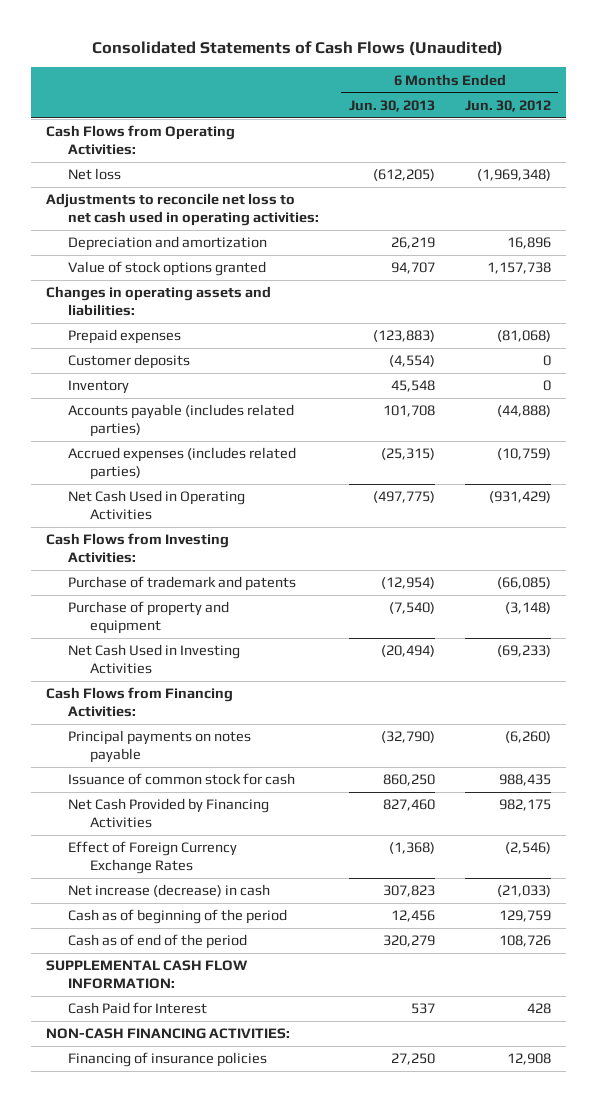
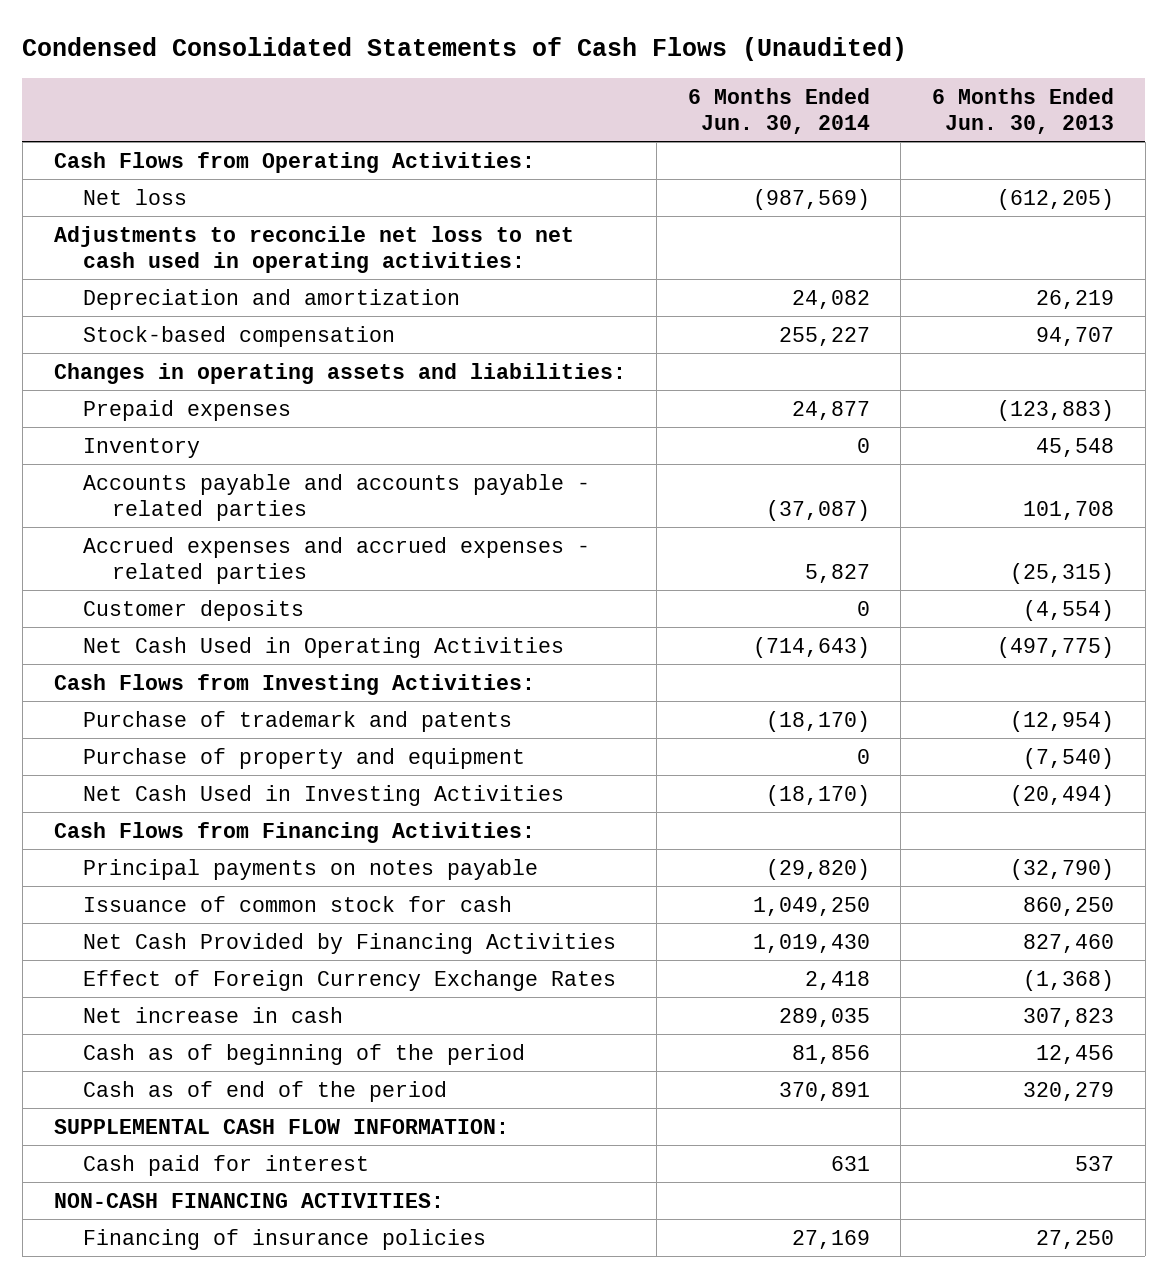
[92,41,504,57] Consolidated Statements of Cash Flows (Unaudited) -> [22,37,908,62] Condensed Consolidated Statements of Cash Flows (Unaudited)
[464,99,551,112] Jun. 30, 2012 -> none
none -> [687,87,870,134] 6 Months Ended Jun. 30, 2014
[67,261,266,277] Value of stock options granted -> [82,325,395,347] Stock-based compensation
[67,404,294,437] Accounts payable (includes related parties) -> [82,473,590,521] Accounts payable and accounts payable - related parties
[67,447,296,480] Accrued expenses (includes related parties) -> [82,536,590,584] Accrued expenses and accrued expenses - related parties
[67,354,190,370] Customer deposits -> [82,599,304,621] Customer deposits
[67,884,270,898] Net increase (decrease) in cash -> [82,1006,343,1023] Net increase in cash
[67,1002,207,1015] Cash Paid for Interest -> [82,1154,369,1176] Cash paid for interest

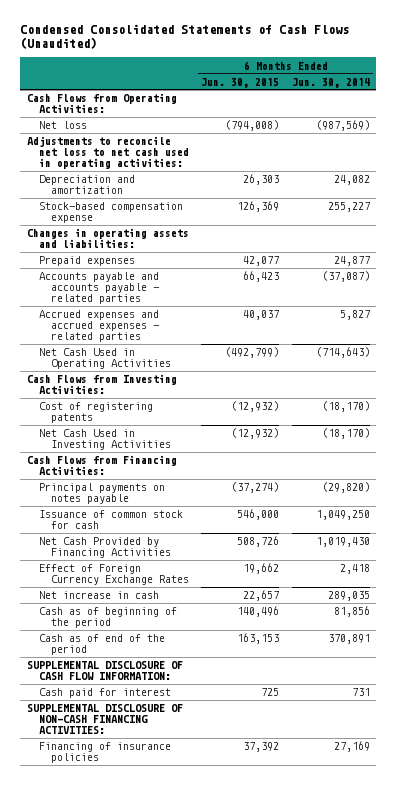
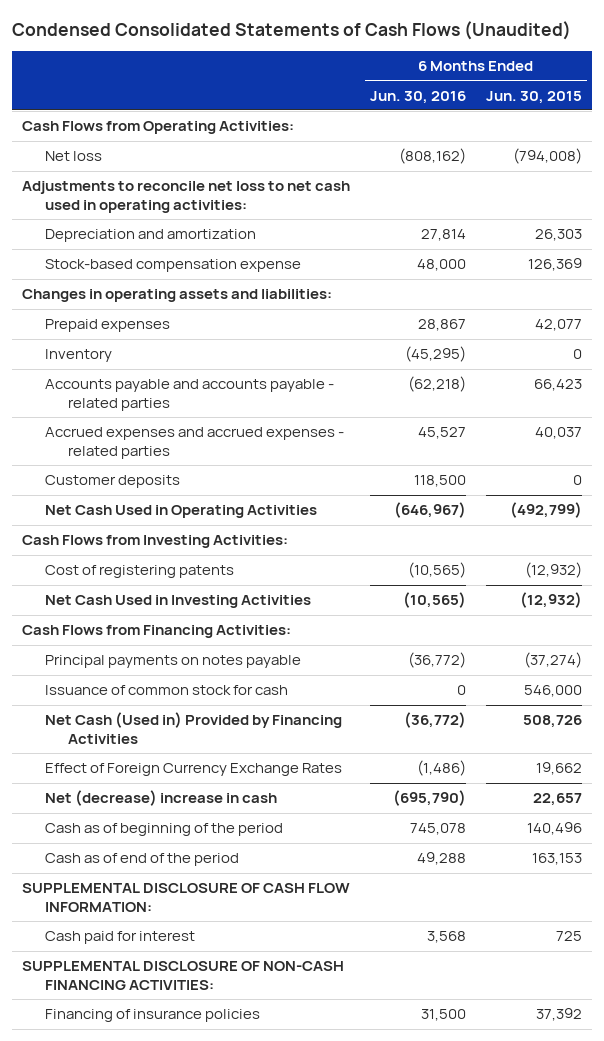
[291,77,370,88] Jun. 30, 2014 -> none
none -> [370,90,467,104] Jun. 30, 2016
none -> [45,349,113,363] Inventory
none -> [45,475,181,489] Customer deposits
[38,537,171,559] Net Cash Provided by Financing Activities -> [45,712,343,744] Net Cash (Used in) Provided by Financing Activities
[38,591,159,600] Net increase in cash -> [45,790,278,807] Net (decrease) increase in cash

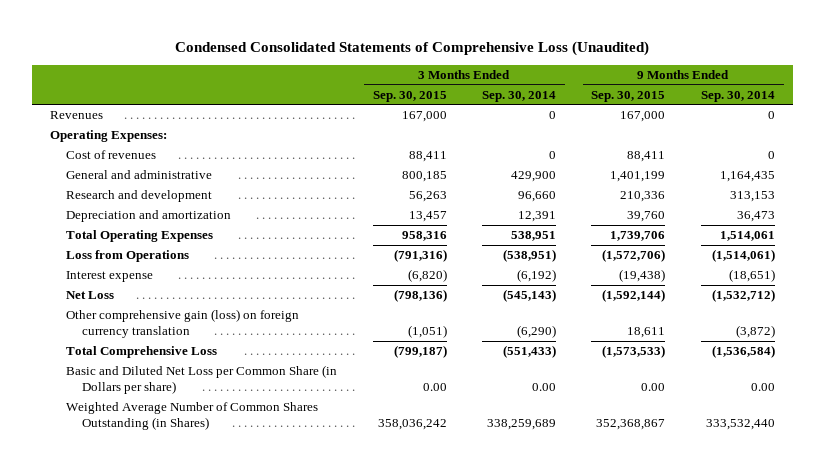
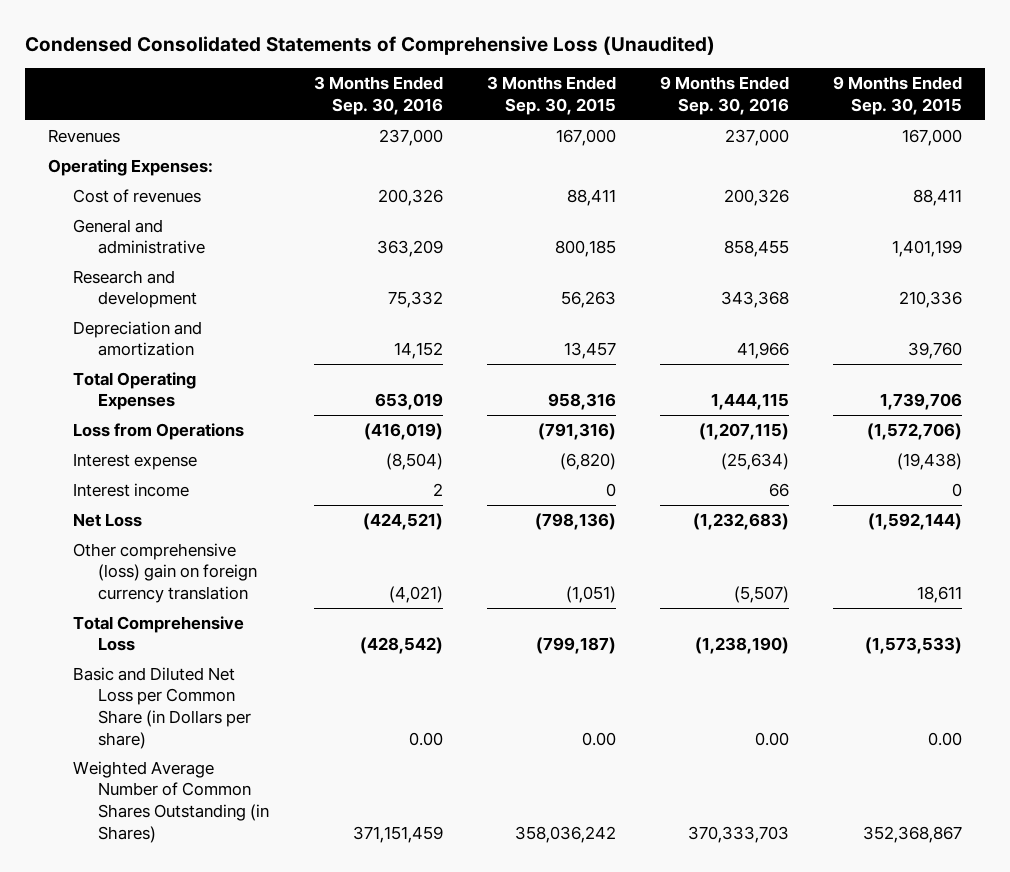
[482,90,557,102] Sep. 30, 2014 -> none
[700,90,775,102] Sep. 30, 2014 -> none
none -> [313,76,443,115] 3 Months Ended Sep. 30, 2016
none -> [660,76,790,115] 9 Months Ended Sep. 30, 2016
none -> [72,482,189,497] Interest income
[66,308,300,339] Other comprehensive gain (loss) on foreign currency translation -> [72,542,258,603] Other comprehensive (loss) gain on foreign currency translation

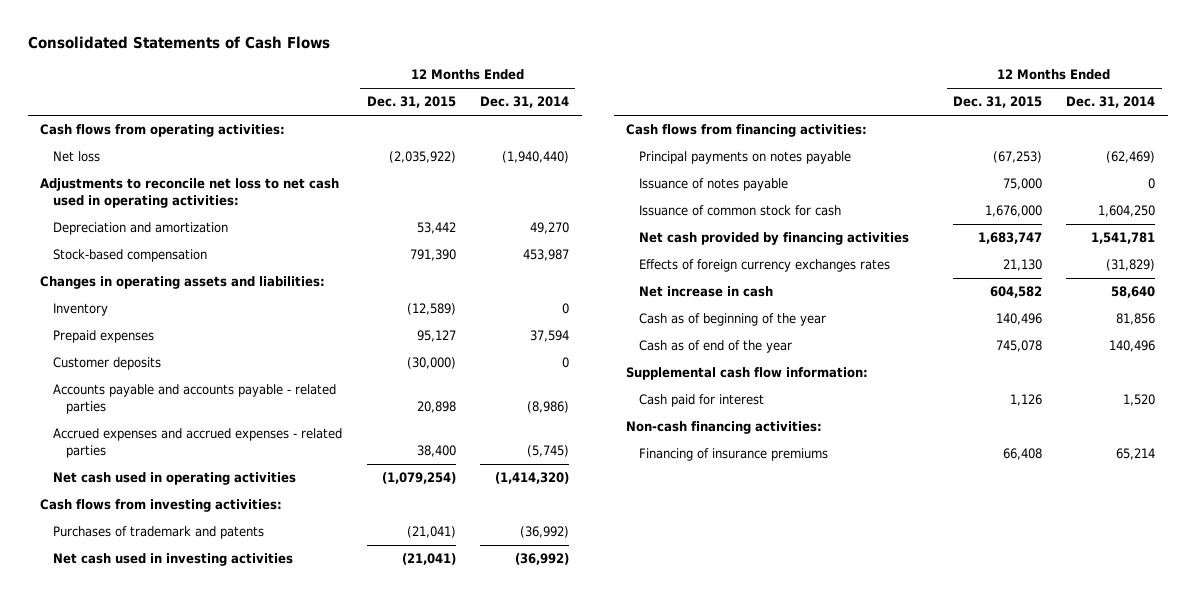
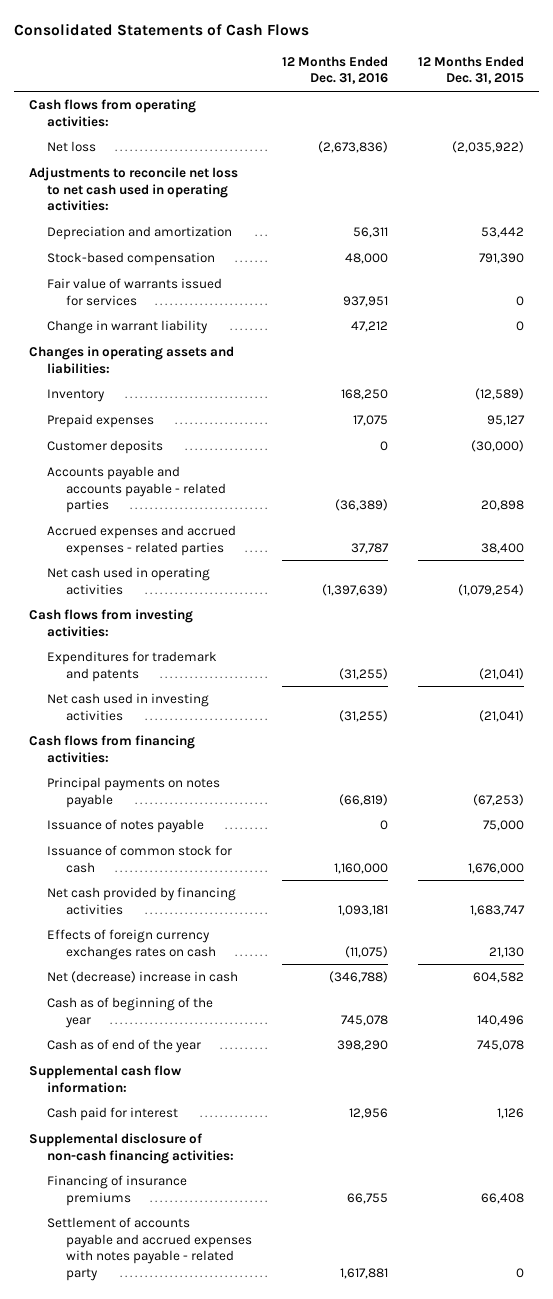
[480,96,570,109] Dec. 31, 2014 -> none
none -> [281,55,388,85] 12 Months Ended Dec. 31, 2016
none -> [47,278,223,306] Fair value of warrants issued for services
none -> [47,320,209,335] Change in warrant liability
[52,526,264,540] Purchases of trademark and patents -> [47,651,218,682] Expenditures for trademark and patents
[639,259,891,273] Effects of foreign currency exchanges rates -> [47,929,216,960] Effects of foreign currency exchanges rates on cash
[639,286,774,298] Net increase in cash -> [47,971,239,984] Net (decrease) increase in cash
[626,421,823,435] Non-cash financing activities: -> [29,1133,235,1164] Supplemental disclosure of non-cash financing activities:
none -> [47,1217,252,1281] Settlement of accounts payable and accrued expenses with notes payable - related party

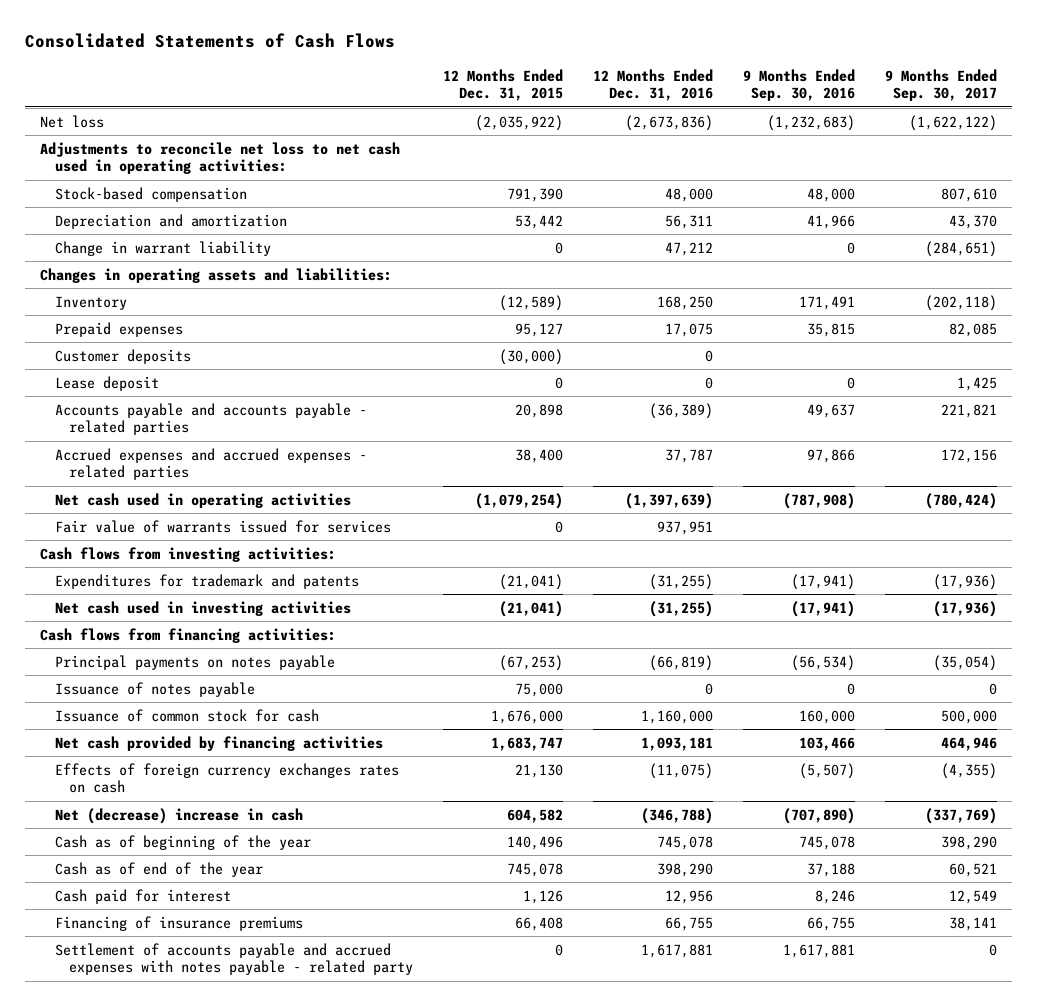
none -> [743,68,856,102] 9 Months Ended Sep. 30, 2016
none -> [885,68,998,102] 9 Months Ended Sep. 30, 2017
[29,99,197,127] Cash flows from operating activities: -> none
[47,226,233,241] Depreciation and amortization -> [54,213,287,229] Depreciation and amortization
none -> [54,375,159,391] Lease deposit
[47,278,223,306] Fair value of warrants issued for services -> [54,519,391,533] Fair value of warrants issued for services
[29,1065,183,1093] Supplemental cash flow information: -> none
[29,1133,235,1164] Supplemental disclosure of non-cash financing activities: -> none

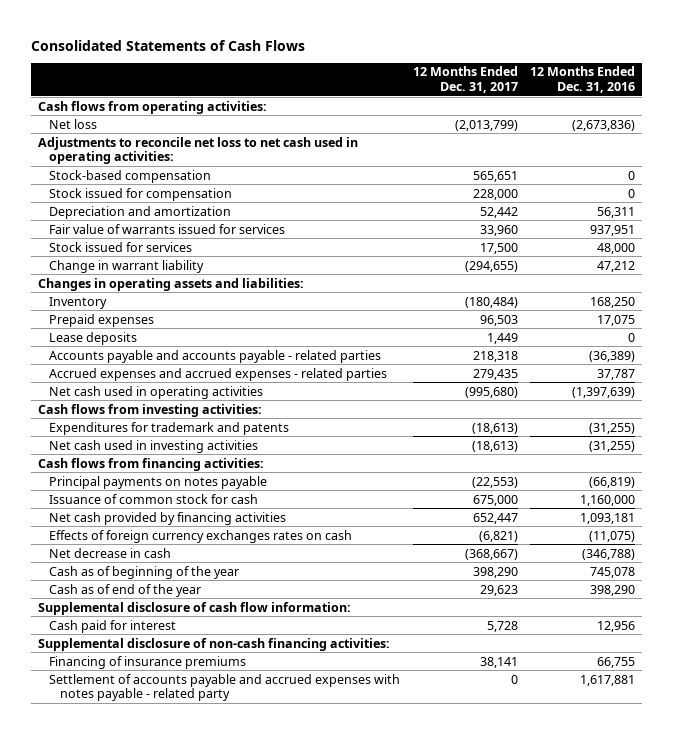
[443,68,564,102] 12 Months Ended Dec. 31, 2015 -> none
[743,68,856,102] 9 Months Ended Sep. 30, 2016 -> none
[885,68,998,102] 9 Months Ended Sep. 30, 2017 -> none
none -> [412,66,518,93] 12 Months Ended Dec. 31, 2017
none -> [37,100,267,114] Cash flows from operating activities:
[665,187,714,202] 48,000 -> [628,170,636,180] 0
none -> [48,187,232,201] Stock issued for compensation
[54,519,391,533] Fair value of warrants issued for services -> [48,223,285,234] Fair value of warrants issued for services
none -> [48,241,192,252] Stock issued for services
[54,348,191,364] Customer deposits -> none
[54,375,159,391] Lease deposit -> [48,331,137,345] Lease deposits
[54,681,255,697] Issuance of notes payable -> none
[54,807,303,824] Net (decrease) increase in cash -> [48,547,171,558] Net decrease in cash
none -> [37,601,351,615] Supplemental disclosure of cash flow information:
none -> [37,637,390,651] Supplemental disclosure of non-cash financing activities:

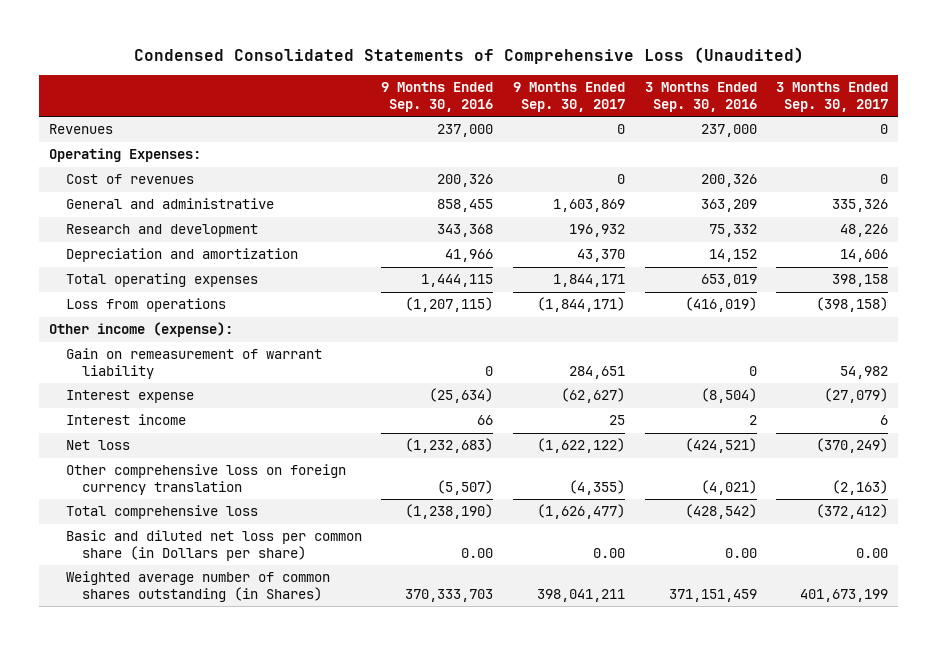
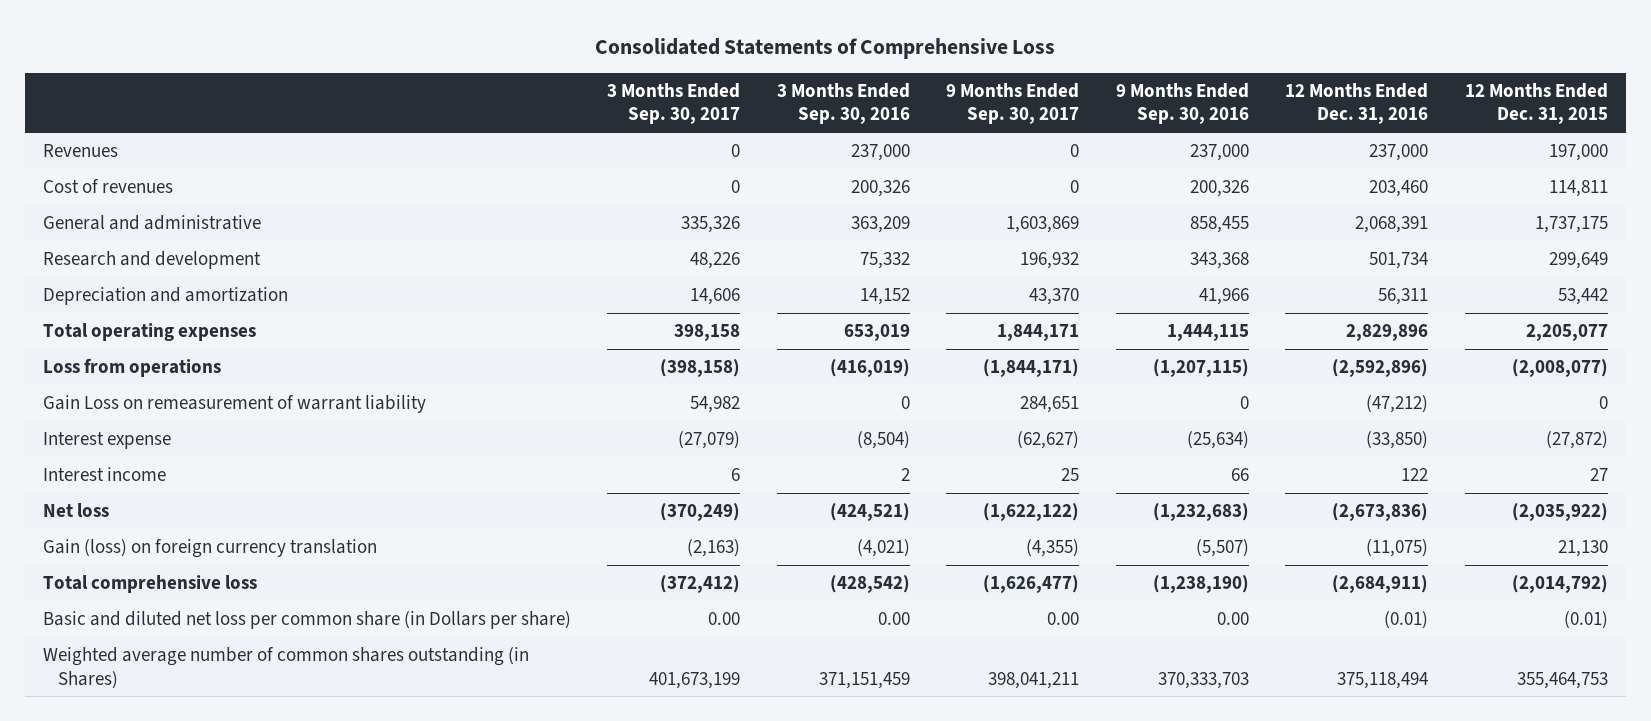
[133,47,804,65] Condensed Consolidated Statements of Comprehensive Loss (Unaudited) -> [595,37,1056,59] Consolidated Statements of Comprehensive Loss
none -> [1285,83,1429,125] 12 Months Ended Dec. 31, 2016
none -> [1464,83,1608,125] 12 Months Ended Dec. 31, 2015
[49,148,202,163] Operating Expenses: -> none
[49,322,234,338] Other income (expense): -> none
[65,348,322,380] Gain on remeasurement of warrant liability -> [42,395,426,414] Gain Loss on remeasurement of warrant liability
[65,464,346,496] Other comprehensive loss on foreign currency translation -> [42,539,377,559] Gain (loss) on foreign currency translation

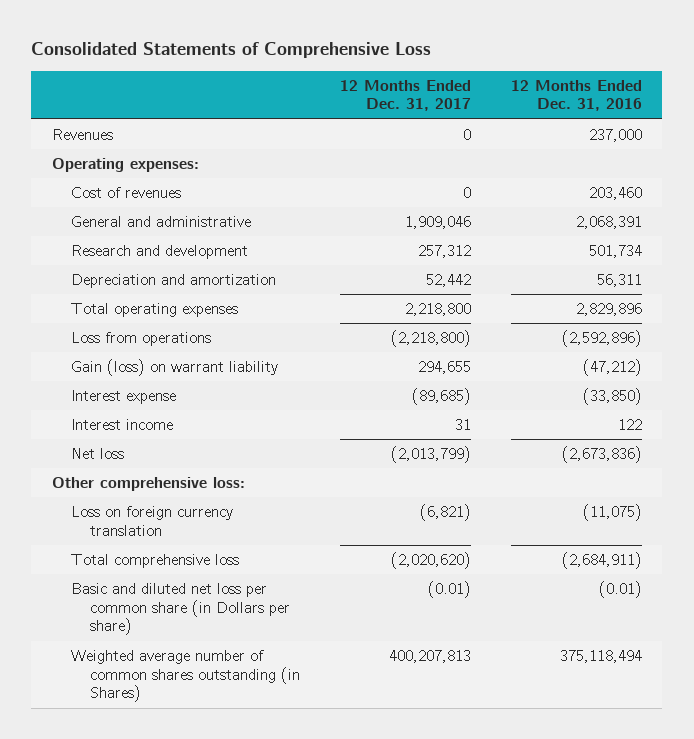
[607,83,741,125] 3 Months Ended Sep. 30, 2017 -> none
[776,83,910,125] 3 Months Ended Sep. 30, 2016 -> none
[946,83,1080,125] 9 Months Ended Sep. 30, 2017 -> none
[1115,83,1249,125] 9 Months Ended Sep. 30, 2016 -> none
[1464,83,1608,125] 12 Months Ended Dec. 31, 2015 -> none
none -> [340,79,472,112] 12 Months Ended Dec. 31, 2017
none -> [51,157,199,172] Operating expenses:
[42,395,426,414] Gain Loss on remeasurement of warrant liability -> [70,358,278,376] Gain (loss) on warrant liability
none -> [51,476,245,491] Other comprehensive loss:
[42,539,377,559] Gain (loss) on foreign currency translation -> [70,505,233,536] Loss on foreign currency translation

